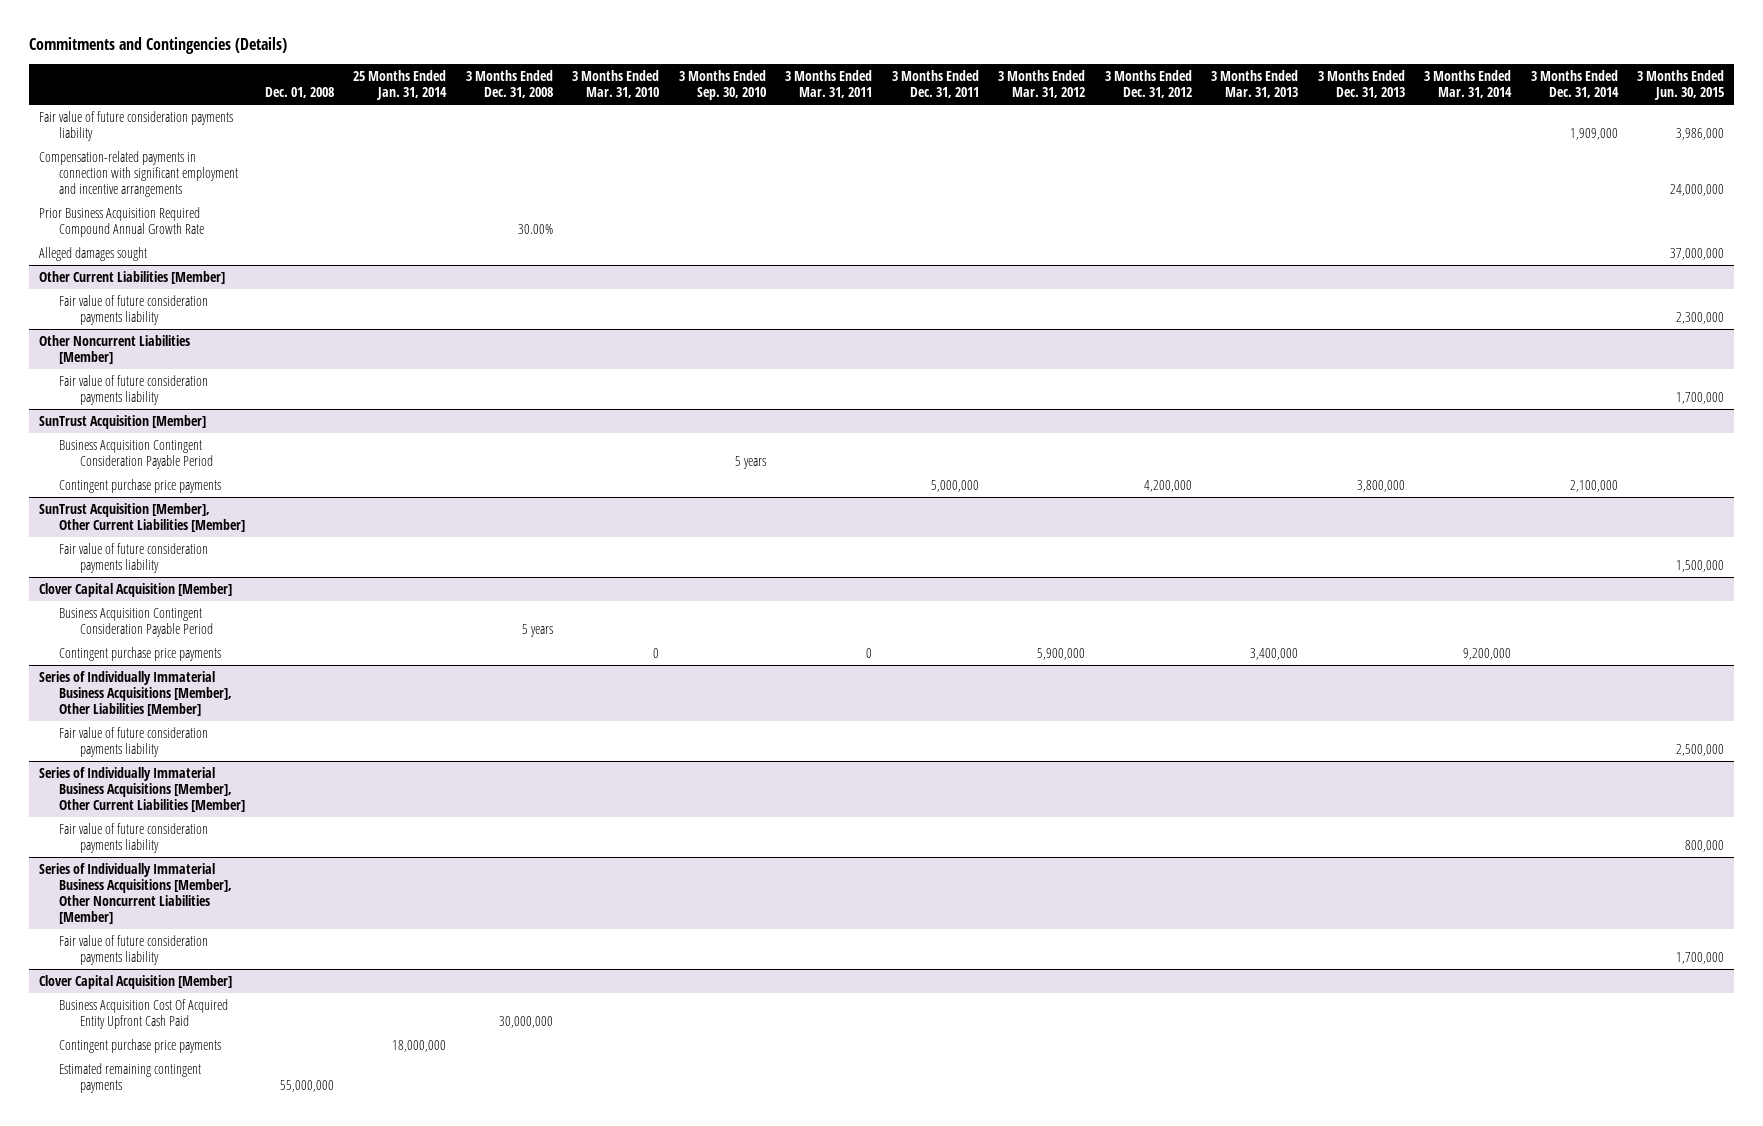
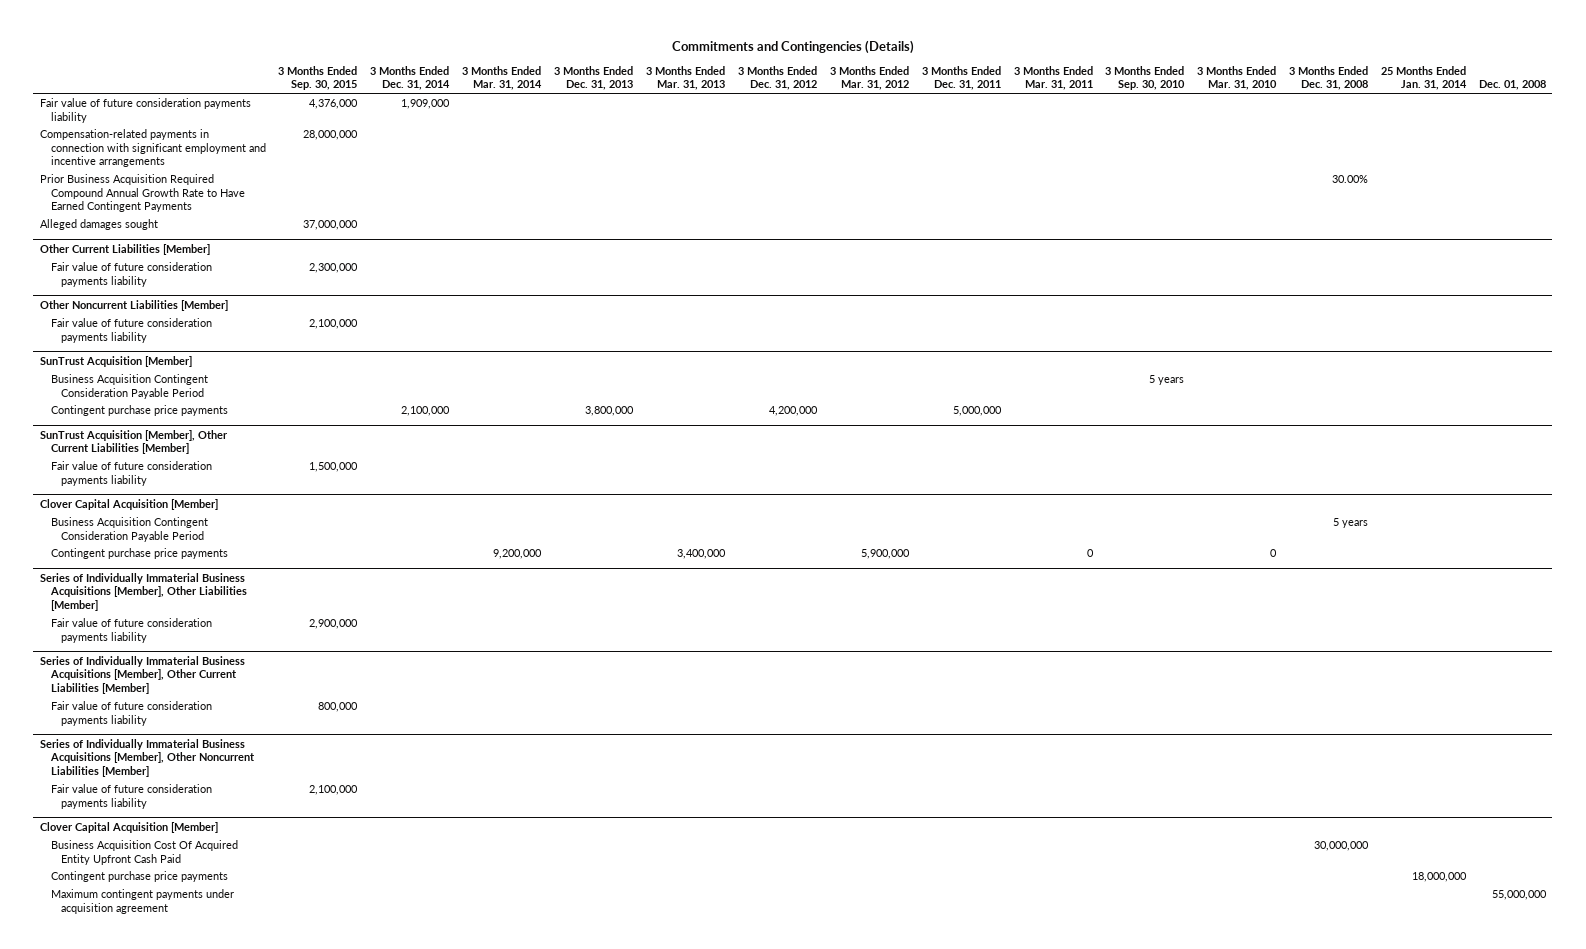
[1637,70,1725,101] 3 Months Ended Jun. 30, 2015 -> none
none -> [278,65,358,91] 3 Months Ended Sep. 30, 2015
[38,206,205,238] Prior Business Acquisition Required Compound Annual Growth Rate -> [39,173,245,213] Prior Business Acquisition Required Compound Annual Growth Rate to Have Earned Contingent Payments
[59,1062,202,1094] Estimated remaining contingent payments -> [50,888,234,914] Maximum contingent payments under acquisition agreement

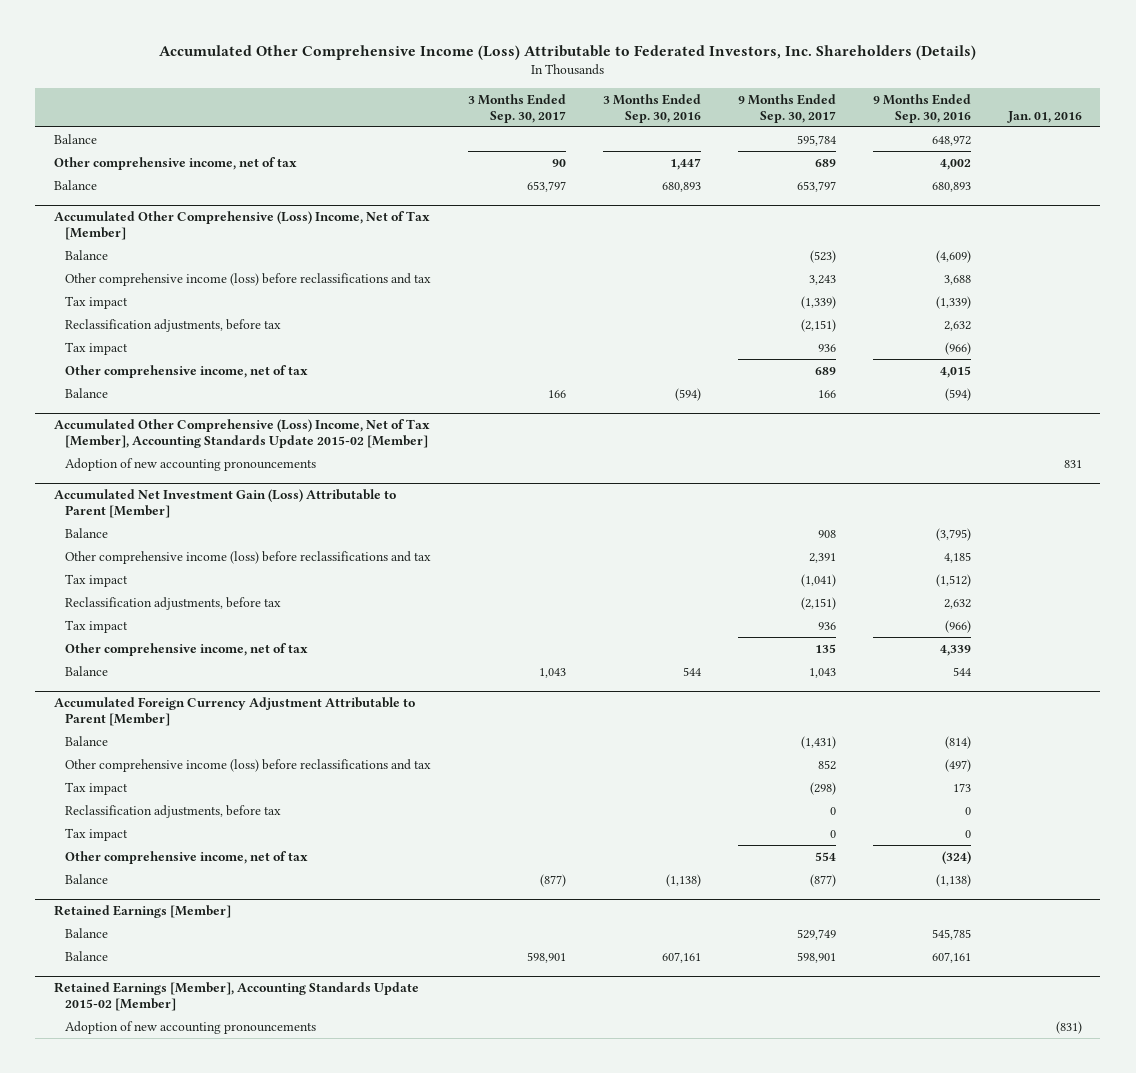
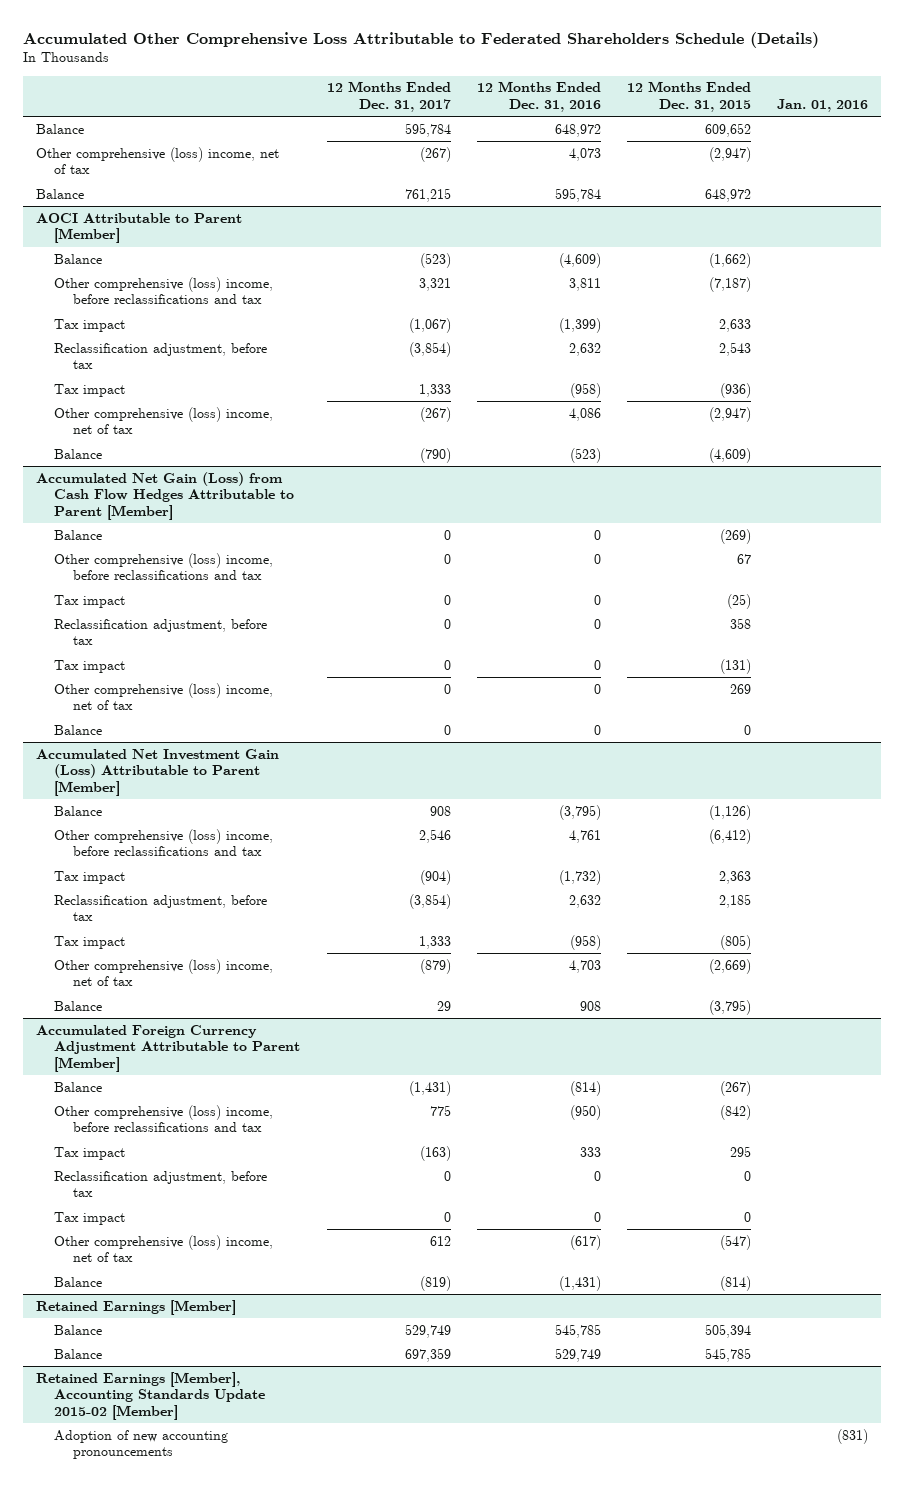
[158,45,976,61] Accumulated Other Comprehensive Income (Loss) Attributable to Federated Investors, Inc. Shareholders (Details) -> [23,32,820,49] Accumulated Other Comprehensive Loss Attributable to Federated Shareholders Schedule (Details)
[468,93,567,123] 3 Months Ended Sep. 30, 2017 -> none
[603,93,702,123] 3 Months Ended Sep. 30, 2016 -> none
[738,93,837,123] 9 Months Ended Sep. 30, 2017 -> none
[872,93,971,123] 9 Months Ended Sep. 30, 2016 -> none
none -> [326,81,451,113] 12 Months Ended Dec. 31, 2017
none -> [476,81,601,113] 12 Months Ended Dec. 31, 2016
none -> [626,81,751,113] 12 Months Ended Dec. 31, 2015
[53,156,297,170] Other comprehensive income, net of tax -> [36,146,280,175] Other comprehensive (loss) income, net of tax
[53,210,430,241] Accumulated Other Comprehensive (Loss) Income, Net of Tax [Member] -> [36,212,243,244] AOCI Attributable to Parent [Member]
[65,272,432,286] Other comprehensive income (loss) before reclassifications and tax -> [54,276,274,305] Other comprehensive (loss) income, before reclassifications and tax
[65,318,282,332] Reclassification adjustments, before tax -> [54,342,268,370] Reclassification adjustment, before tax
[65,364,309,378] Other comprehensive income, net of tax -> [54,406,274,435] Other comprehensive (loss) income, net of tax
[53,418,430,449] Accumulated Other Comprehensive (Loss) Income, Net of Tax [Member], Accounting Standards Update 2015-02 [Member] -> none
[65,457,317,471] Adoption of new accounting pronouncements -> none
none -> [36,471,295,520] Accumulated Net Gain (Loss) from Cash Flow Hedges Attributable to Parent [Member]
none -> [54,529,103,540] Balance
none -> [54,552,274,581] Other comprehensive (loss) income, before reclassifications and tax
none -> [54,594,126,608] Tax impact
none -> [54,618,268,646] Reclassification adjustment, before tax
none -> [54,659,126,673] Tax impact
none -> [54,682,274,711] Other comprehensive (loss) income, net of tax
none -> [54,724,103,735] Balance
[65,550,432,564] Other comprehensive income (loss) before reclassifications and tax -> [54,828,274,857] Other comprehensive (loss) income, before reclassifications and tax
[65,596,282,610] Reclassification adjustments, before tax -> [54,894,268,922] Reclassification adjustment, before tax
[65,642,309,656] Other comprehensive income, net of tax -> [54,958,274,987] Other comprehensive (loss) income, net of tax
[65,758,432,772] Other comprehensive income (loss) before reclassifications and tax -> [54,1104,274,1133] Other comprehensive (loss) income, before reclassifications and tax
[65,804,282,818] Reclassification adjustments, before tax -> [54,1170,268,1198] Reclassification adjustment, before tax
[65,850,309,864] Other comprehensive income, net of tax -> [54,1234,274,1263] Other comprehensive (loss) income, net of tax

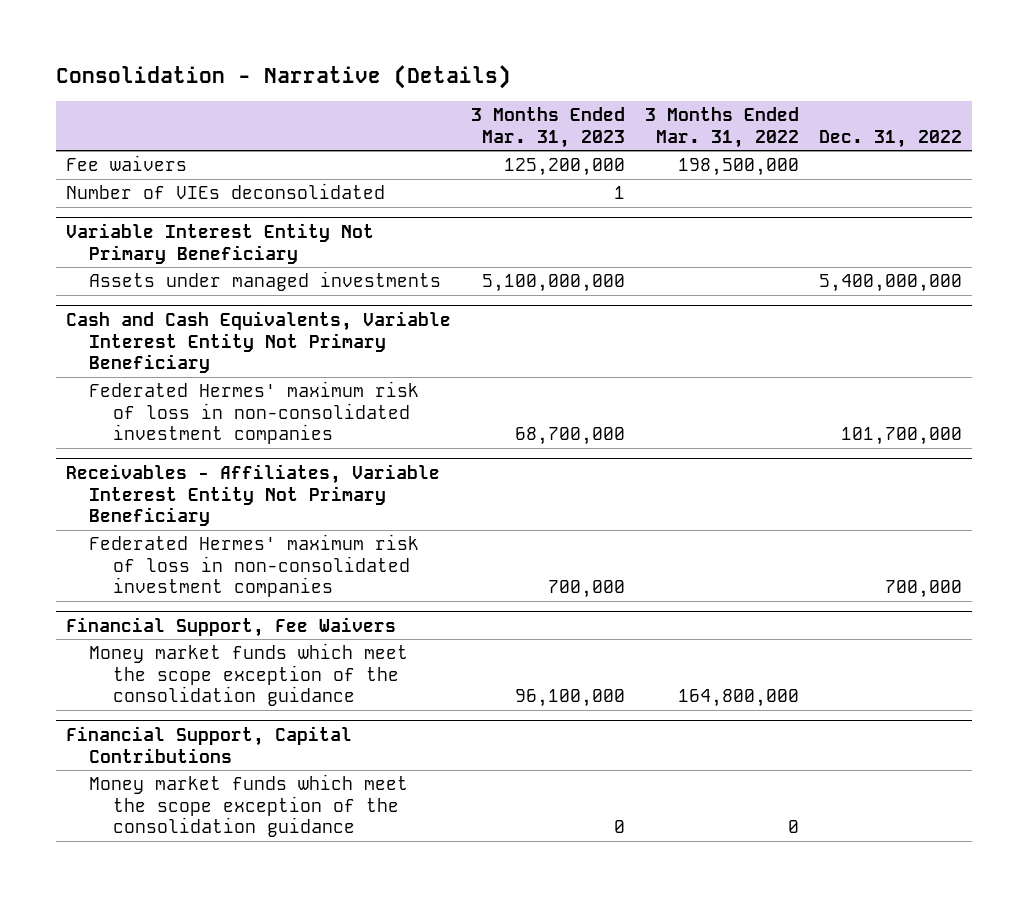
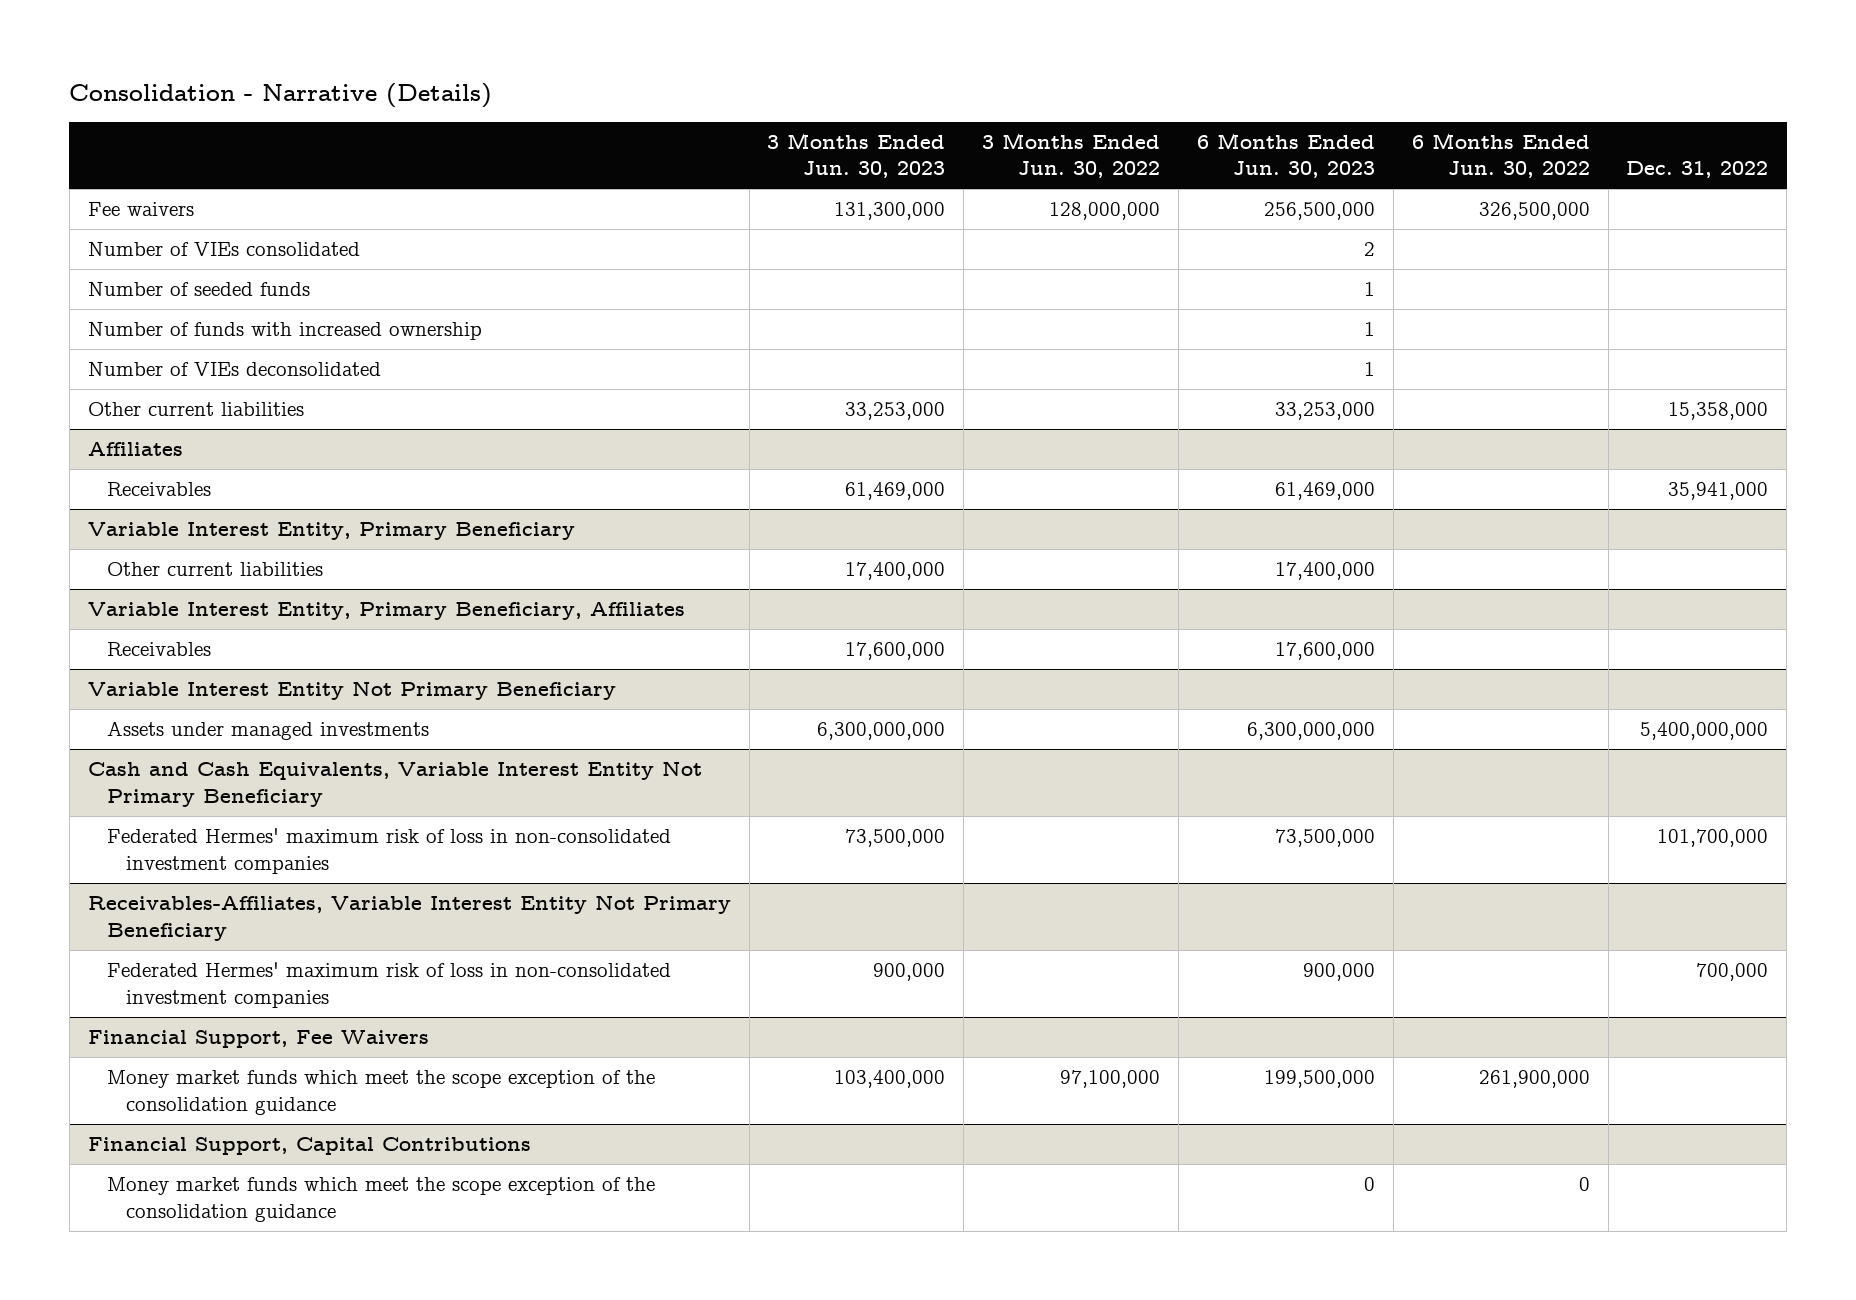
[471,107,626,148] 3 Months Ended Mar. 31, 2023 -> none
[645,107,800,148] 3 Months Ended Mar. 31, 2022 -> none
none -> [767,132,946,179] 3 Months Ended Jun. 30, 2023
none -> [982,132,1161,179] 3 Months Ended Jun. 30, 2022
none -> [1196,132,1375,179] 6 Months Ended Jun. 30, 2023
none -> [1411,132,1590,179] 6 Months Ended Jun. 30, 2022
none -> [87,242,360,257] Number of VIEs consolidated
none -> [87,282,310,297] Number of seeded funds
none -> [87,322,482,341] Number of funds with increased ownership
none -> [87,402,304,417] Other current liabilities
none -> [87,442,183,457] Affiliates
none -> [106,482,211,497] Receivables
none -> [87,522,575,541] Variable Interest Entity, Primary Beneficiary
none -> [106,562,323,577] Other current liabilities
none -> [87,602,685,621] Variable Interest Entity, Primary Beneficiary, Affiliates
none -> [106,642,211,657] Receivables
[65,463,440,527] Receivables - Affiliates, Variable Interest Entity Not Primary Beneficiary -> [87,895,731,941] Receivables-Affiliates, Variable Interest Entity Not Primary Beneficiary

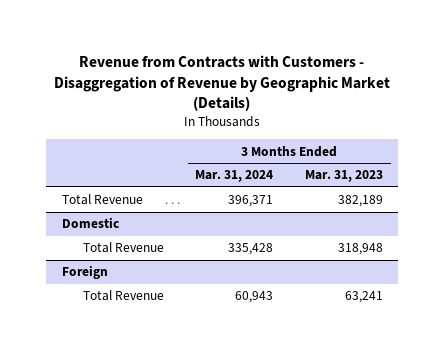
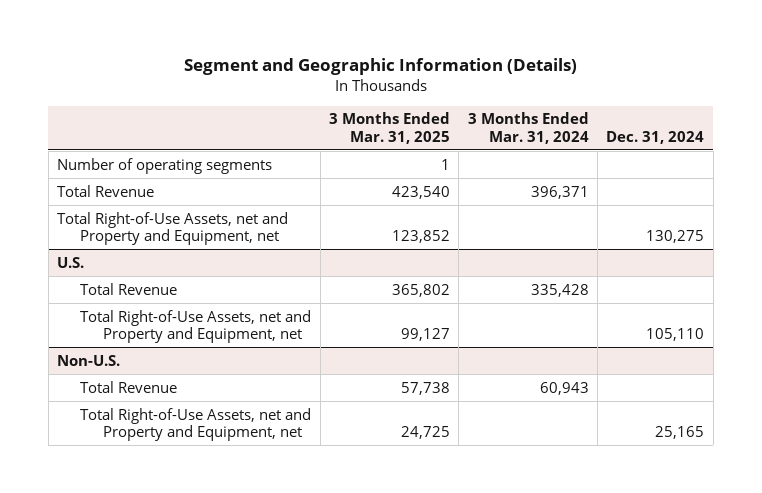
[54,54,391,112] Revenue from Contracts with Customers - Disaggregation of Revenue by Geographic Market (Details) -> [183,58,577,76] Segment and Geographic Information (Details)
[304,170,383,183] Mar. 31, 2023 -> none
none -> [329,112,451,144] 3 Months Ended Mar. 31, 2025
none -> [606,130,705,144] Dec. 31, 2024
none -> [57,157,273,174] Number of operating segments
none -> [57,211,289,245] Total Right-of-Use Assets, net and Property and Equipment, net
[62,217,120,229] Domestic -> [57,256,85,268] U.S.
none -> [80,309,312,343] Total Right-of-Use Assets, net and Property and Equipment, net
[62,265,109,280] Foreign -> [57,354,121,366] Non-U.S.
none -> [80,407,312,441] Total Right-of-Use Assets, net and Property and Equipment, net

